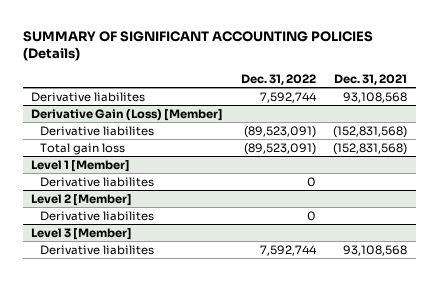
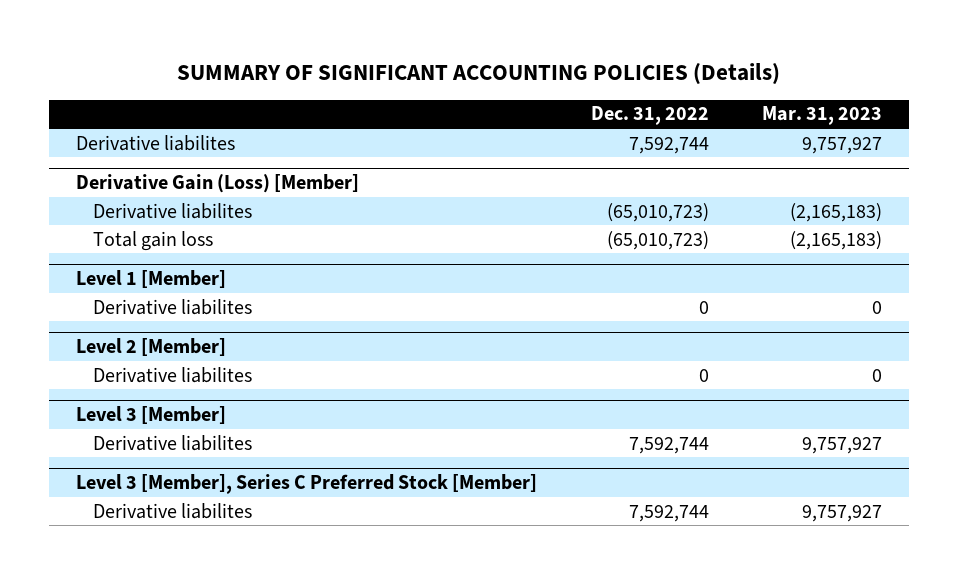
[333,73,407,85] Dec. 31, 2021 -> none
none -> [762,106,883,126] Mar. 31, 2023
[243,125,316,138] (89,523,091) -> [606,202,709,222] (65,010,723)
[243,142,316,155] (89,523,091) -> [606,230,709,250] (65,010,723)
none -> [75,474,537,495] Level 3 [Member], Series C Preferred Stock [Member]
none -> [93,502,253,519] Derivative liabilites

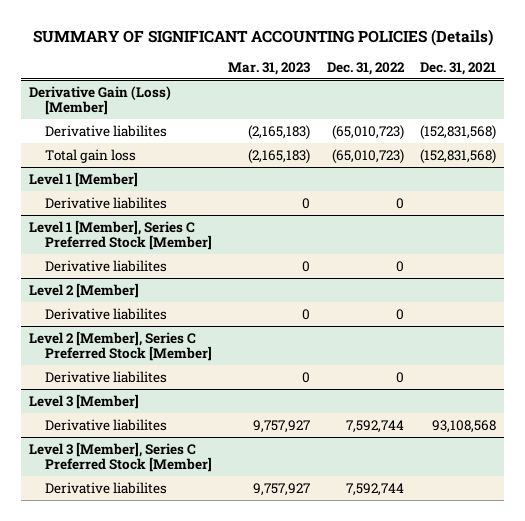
none -> [420,61,497,75] Dec. 31, 2021
[75,134,235,151] Derivative liabilites -> none
none -> [29,219,213,251] Level 1 [Member], Series C Preferred Stock [Member]
none -> [45,259,168,272] Derivative liabilites
none -> [29,330,213,362] Level 2 [Member], Series C Preferred Stock [Member]
none -> [45,370,168,383] Derivative liabilites

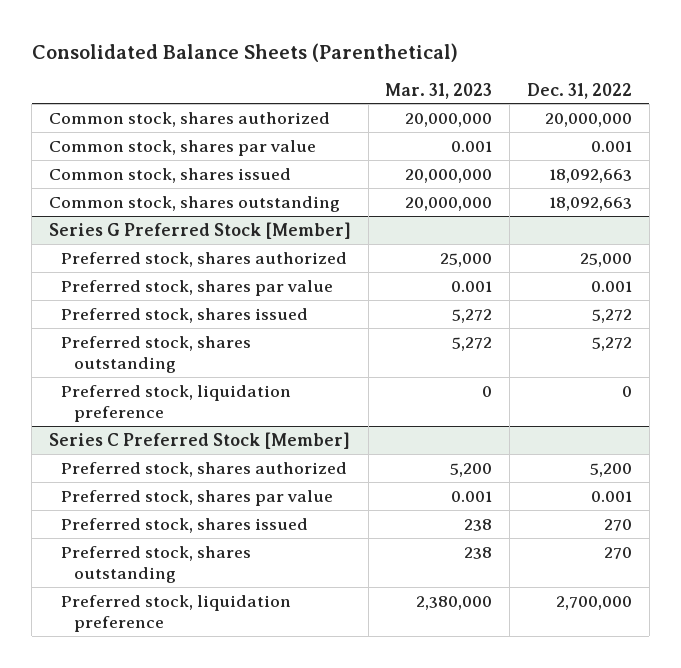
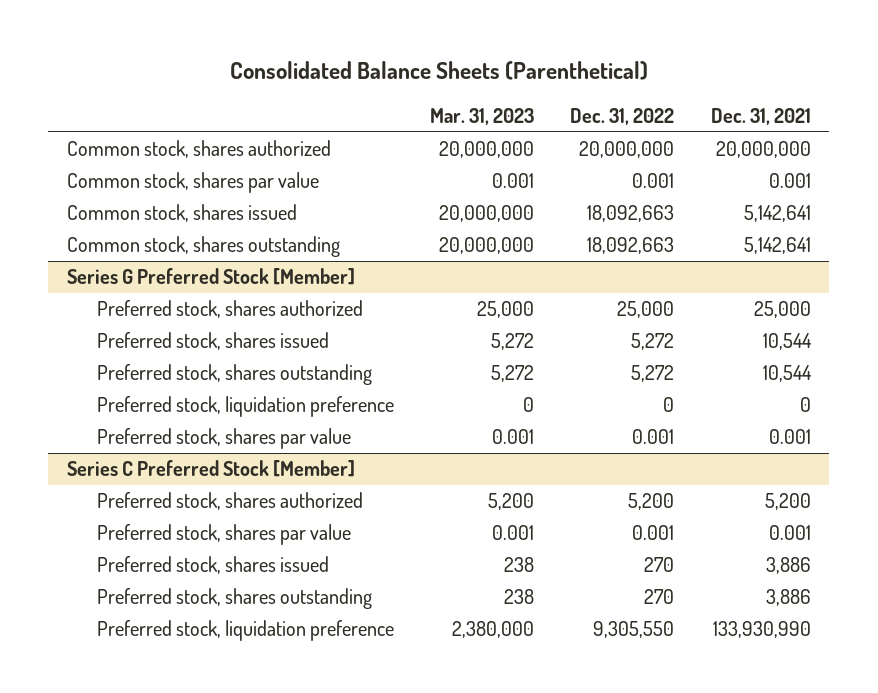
none -> [710,107,811,125] Dec. 31, 2021
[61,279,334,296] Preferred stock, shares par value -> [96,428,351,450] Preferred stock, shares par value
[556,595,633,610] 2,700,000 -> [593,621,675,639] 9,305,550

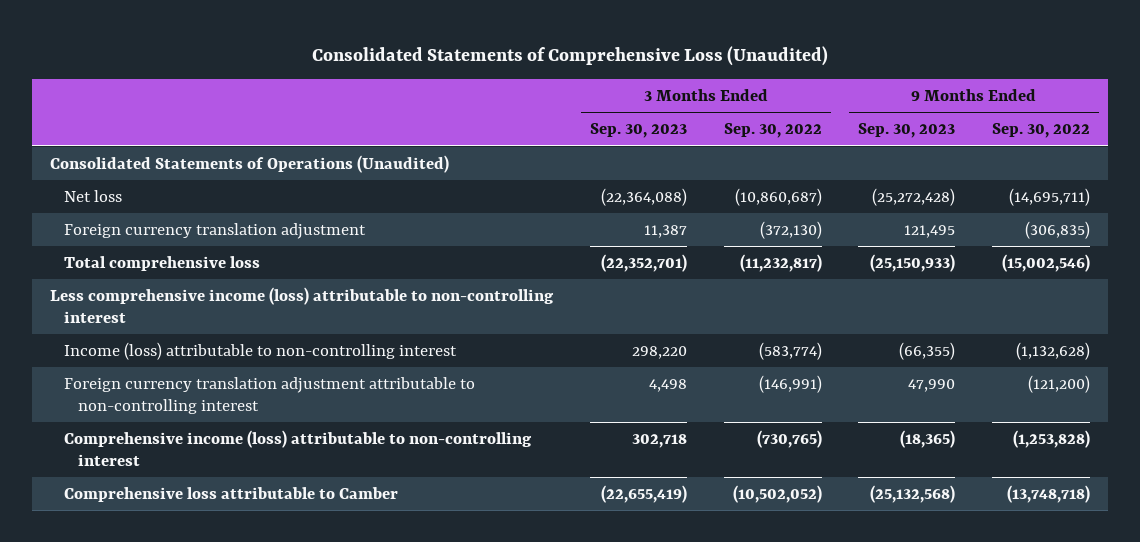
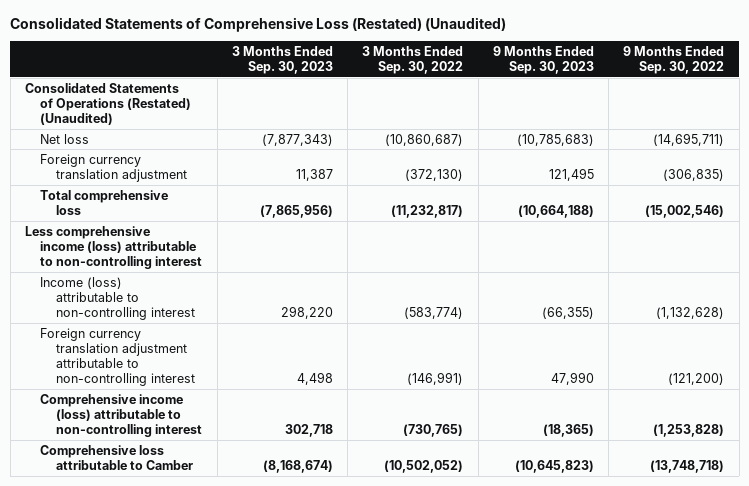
[312,45,829,66] Consolidated Statements of Comprehensive Loss (Unaudited) -> [10,17,507,33] Consolidated Statements of Comprehensive Loss (Restated) (Unaudited)
[50,154,450,173] Consolidated Statements of Operations (Unaudited) -> [24,82,192,125] Consolidated Statements of Operations (Restated) (Unaudited)
[601,187,688,206] (22,364,088) -> [261,133,333,146] (7,877,343)
[872,187,956,206] (25,272,428) -> [516,133,594,146] (10,785,683)
[601,253,688,272] (22,352,701) -> [259,204,333,218] (7,865,956)
[870,253,956,272] (25,150,933) -> [517,204,594,218] (10,664,188)
[601,484,688,503] (22,655,419) -> [262,459,333,473] (8,168,674)
[870,484,956,503] (25,132,568) -> [514,459,594,473] (10,645,823)

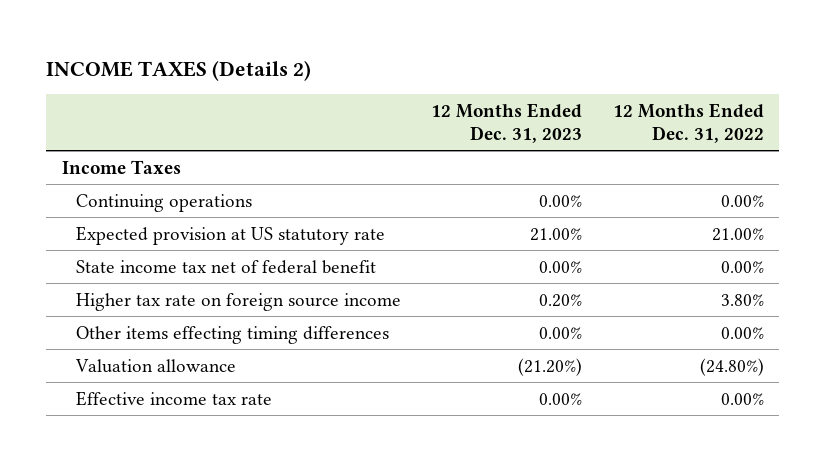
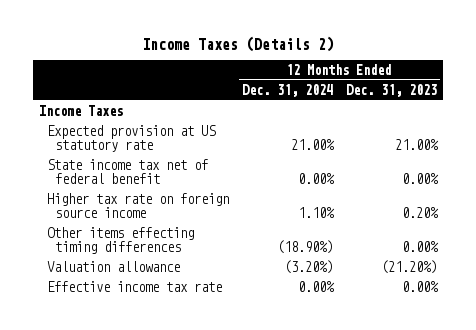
[46,59,312,81] INCOME TAXES (Details 2) -> [141,35,334,52] Income Taxes (Details 2)
[612,102,764,143] 12 Months Ended Dec. 31, 2022 -> none
none -> [241,83,333,97] Dec. 31, 2024
[75,193,252,212] Continuing operations -> none

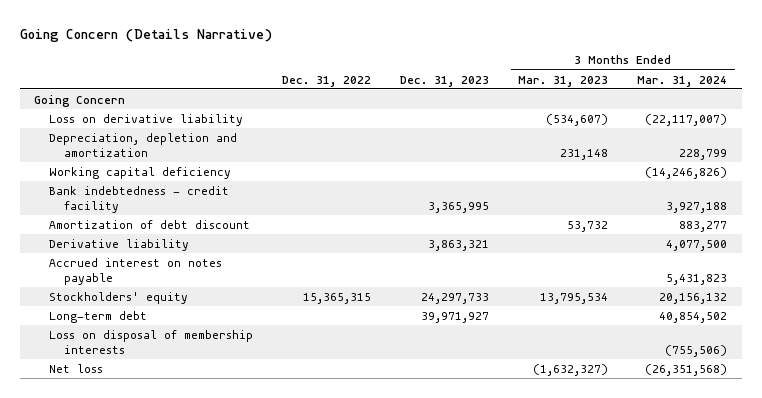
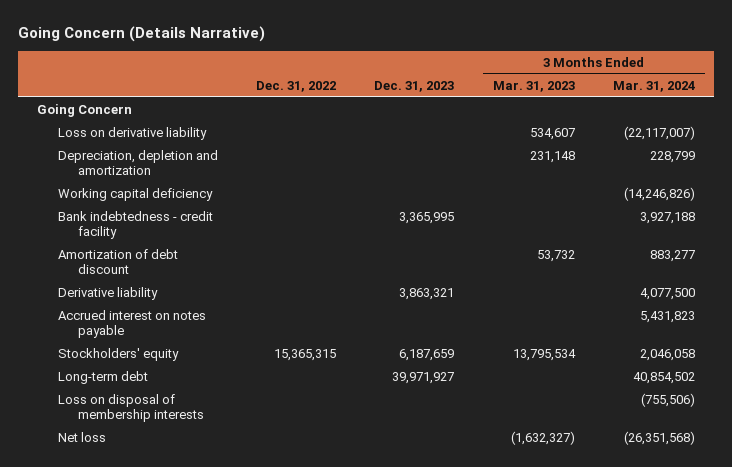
[546,113,609,126] (534,607) -> [529,128,575,141] 534,607
[421,292,490,304] 24,297,733 -> [399,349,455,362] 6,187,659
[659,292,728,304] 20,156,132 -> [640,349,696,362] 2,046,058

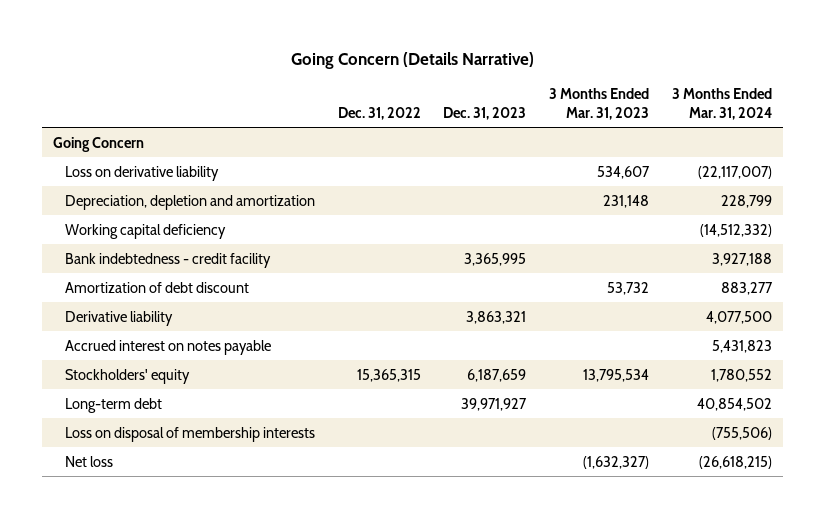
[624,187,696,202] (14,246,826) -> [699,223,772,237] (14,512,332)
[640,349,696,362] 2,046,058 -> [710,368,772,382] 1,780,552
[624,431,696,446] (26,351,568) -> [698,455,772,469] (26,618,215)

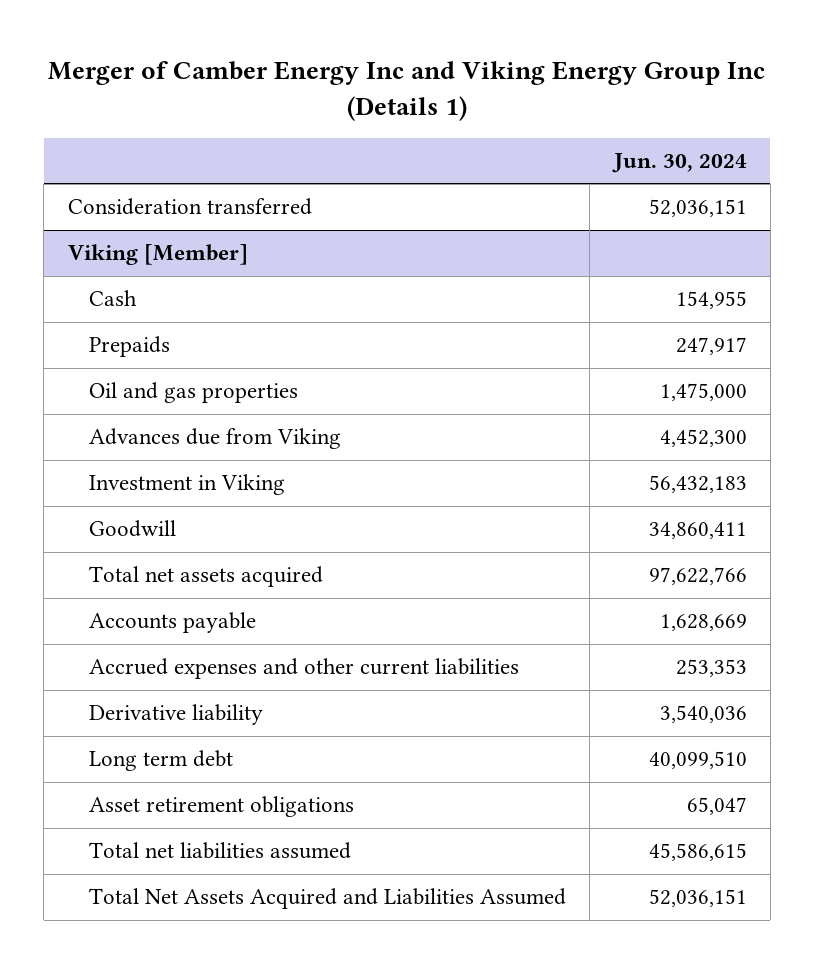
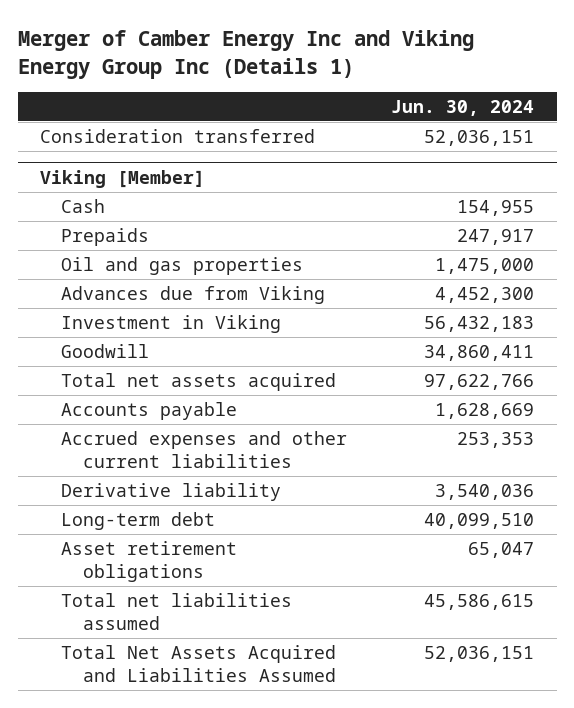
[88,750,233,772] Long term debt -> [61,511,216,530] Long-term debt

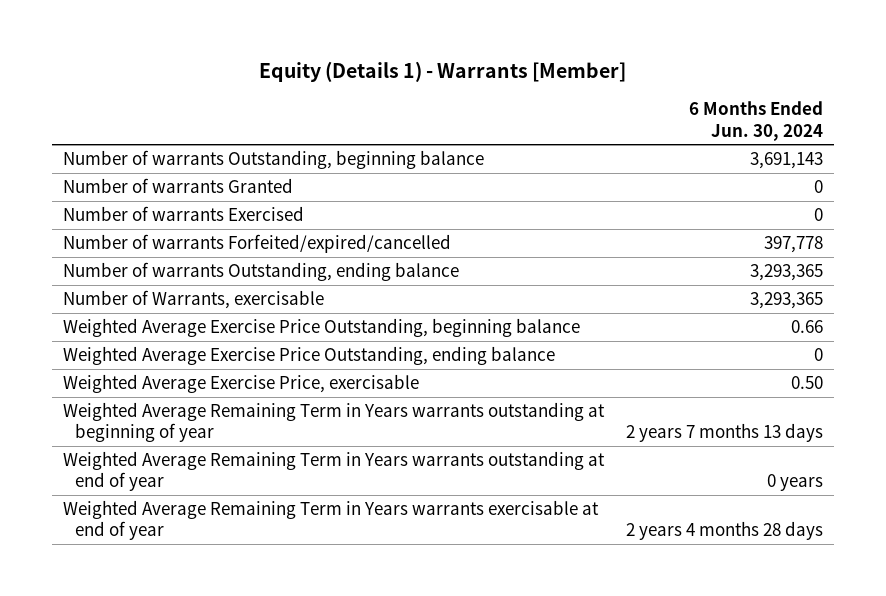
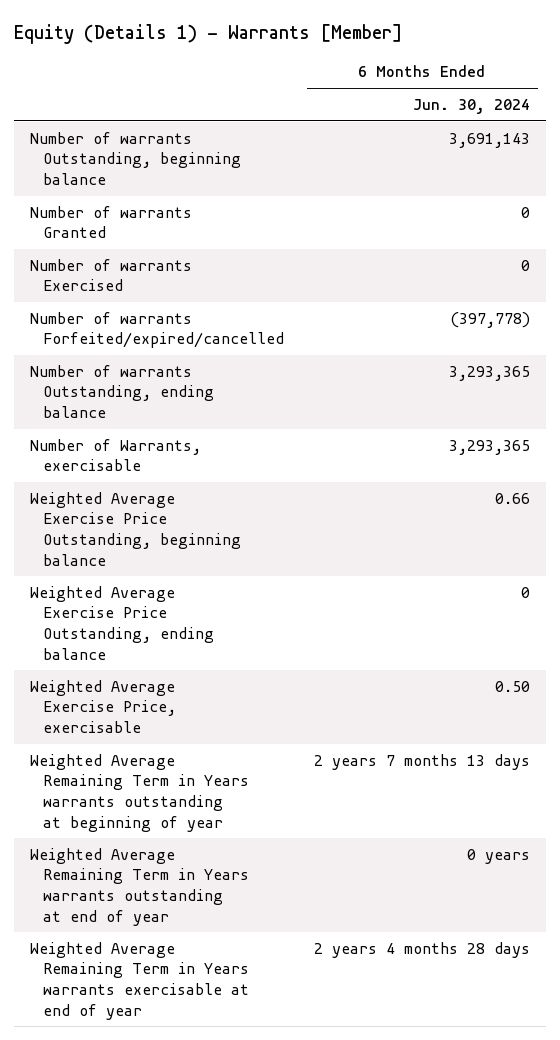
[763,235,823,253] 397,778 -> [450,311,531,328] (397,778)

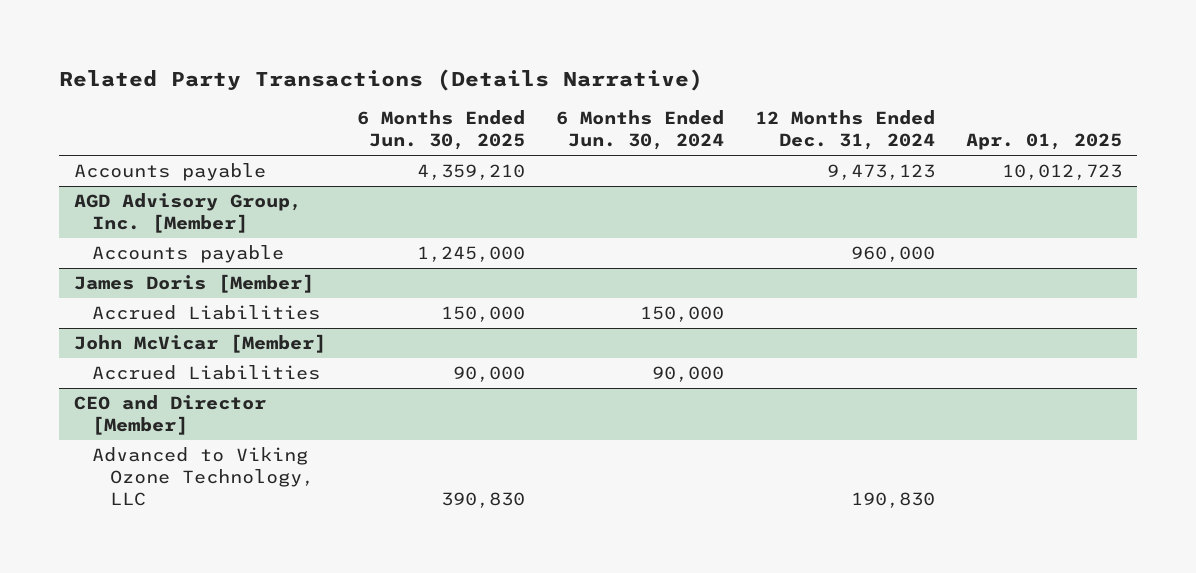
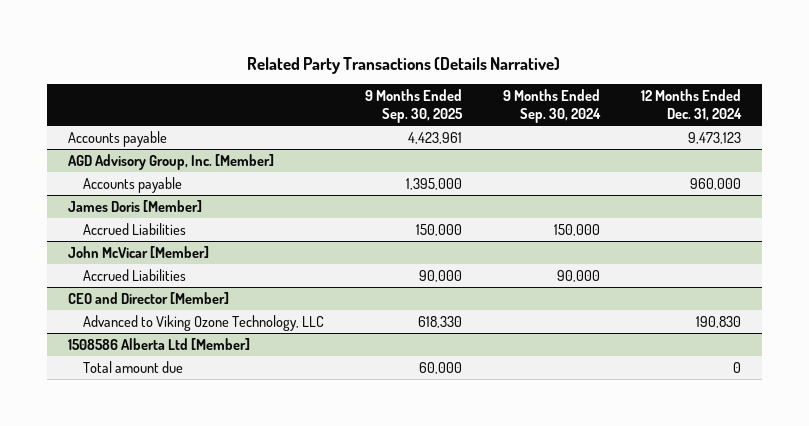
[357,110,526,151] 6 Months Ended Jun. 30, 2025 -> none
[556,110,725,151] 6 Months Ended Jun. 30, 2024 -> none
[965,133,1122,151] Apr. 01, 2025 -> none
none -> [364,89,463,124] 9 Months Ended Sep. 30, 2025
none -> [502,89,601,124] 9 Months Ended Sep. 30, 2024
none -> [67,338,250,351] 1508586 Alberta Ltd [Member]
none -> [82,361,183,374] Total amount due

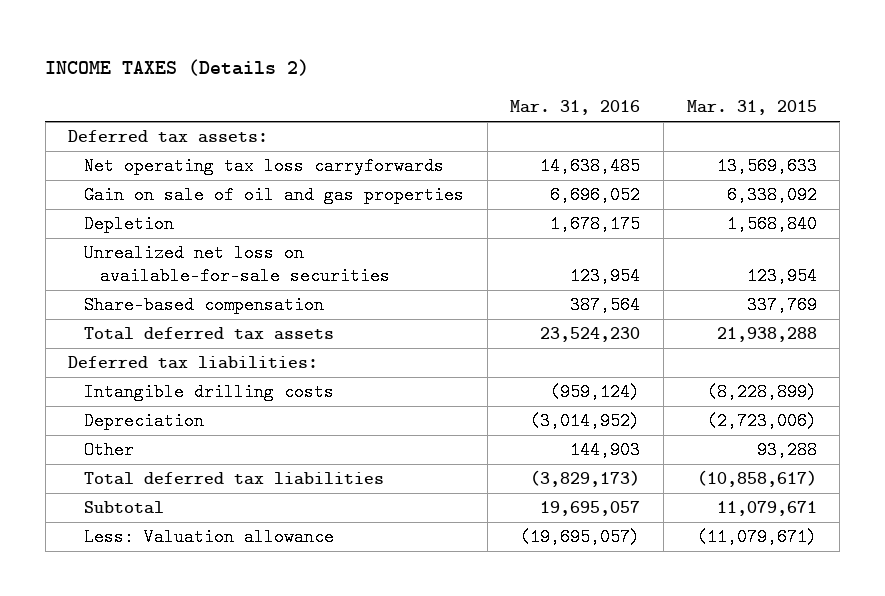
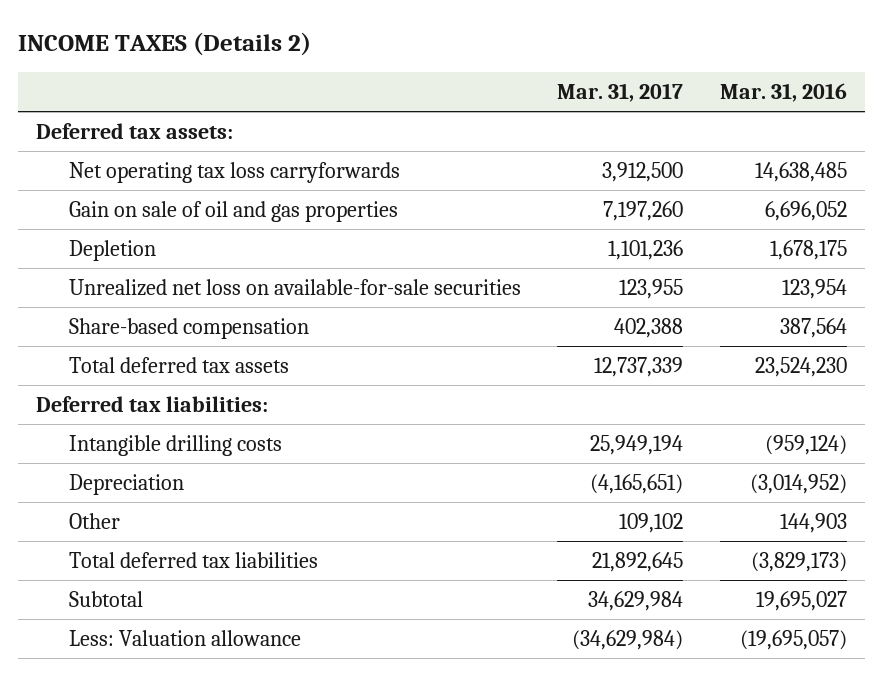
[686,100,817,116] Mar. 31, 2015 -> none
none -> [557,83,684,103] Mar. 31, 2017
[540,501,641,517] 19,695,057 -> [755,590,847,611] 19,695,027

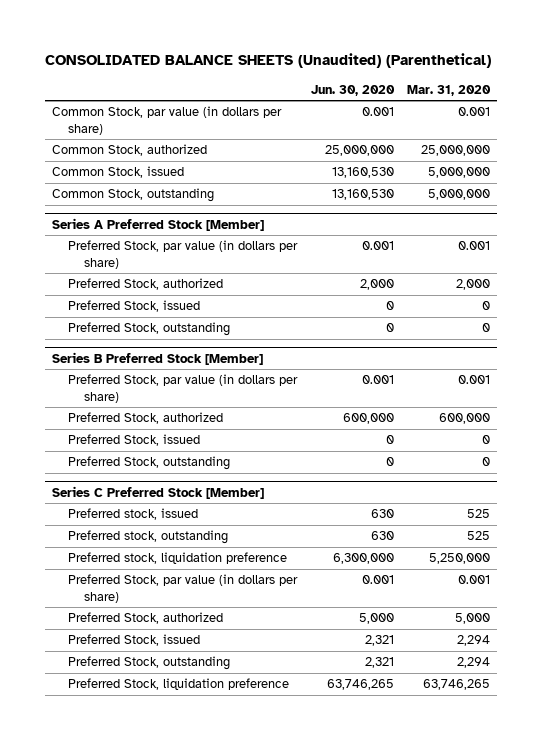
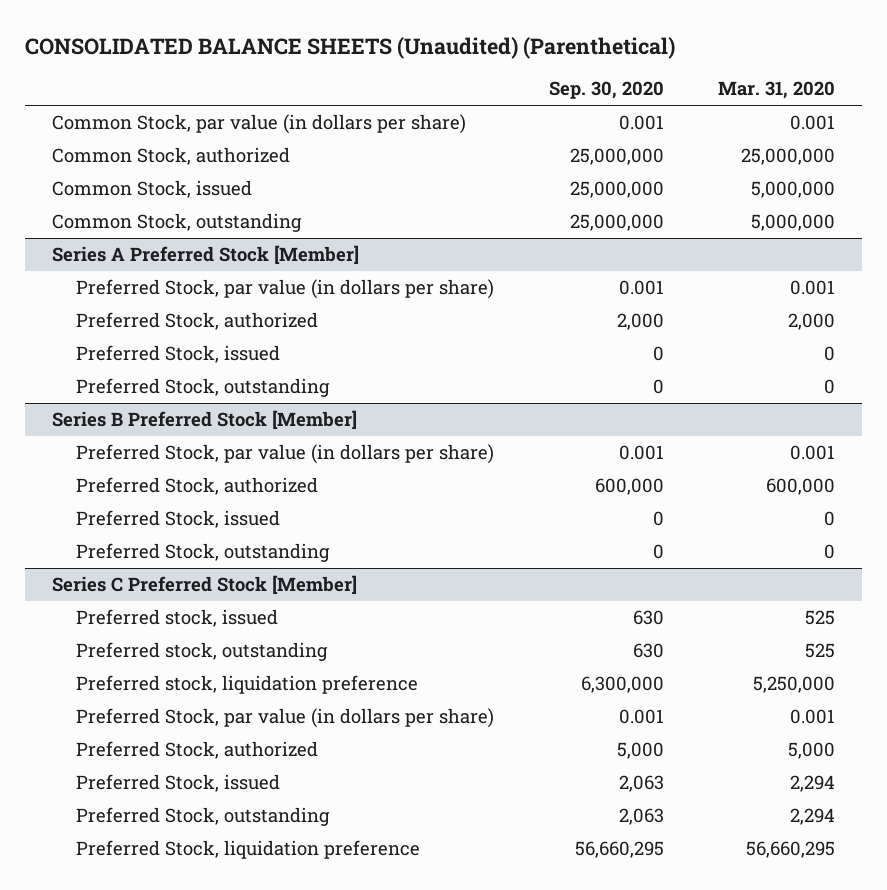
[310,84,395,96] Jun. 30, 2020 -> none
none -> [548,81,664,100] Sep. 30, 2020
[423,679,491,691] 63,746,265 -> [745,841,835,859] 56,660,295

